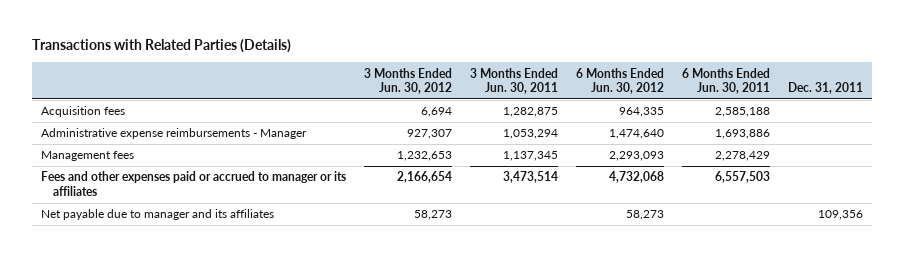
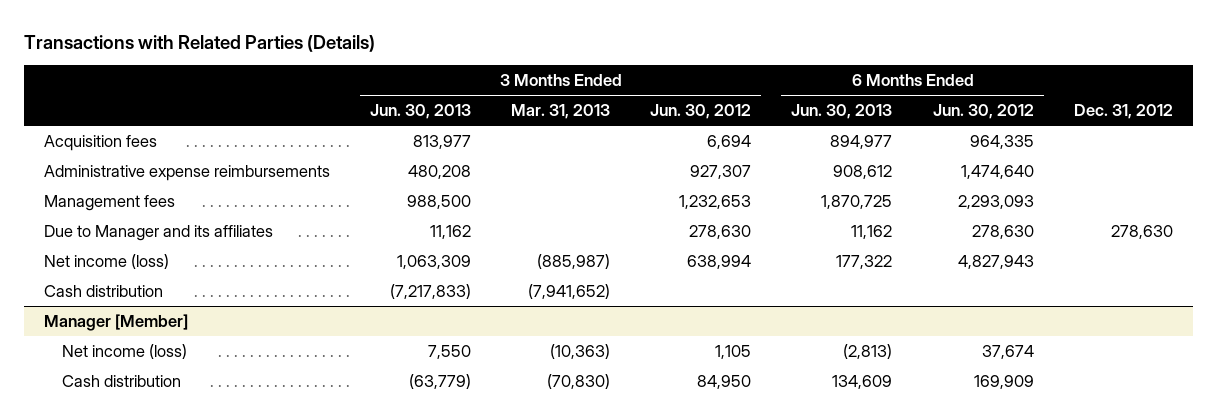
[469,67,558,95] 3 Months Ended Jun. 30, 2011 -> none
[682,67,771,95] 6 Months Ended Jun. 30, 2011 -> none
[788,82,864,95] Dec. 31, 2011 -> none
none -> [369,103,471,119] Jun. 30, 2013
none -> [511,103,611,119] Mar. 31, 2013
none -> [791,103,893,119] Jun. 30, 2013
none -> [1073,103,1173,119] Dec. 31, 2012
[40,128,307,140] Administrative expense reimbursements - Manager -> [43,164,330,181] Administrative expense reimbursements
[40,171,346,197] Fees and other expenses paid or accrued to manager or its affiliates -> none
[40,209,274,221] Net payable due to manager and its affiliates -> [43,224,273,241] Due to Manager and its affiliates
[413,210,452,221] 58,273 -> [689,224,752,239] 278,630
[626,210,665,221] 58,273 -> [971,224,1034,239] 278,630
none -> [43,253,169,269] Net income (loss)
none -> [43,284,163,297] Cash distribution
none -> [43,313,188,331] Manager [Member]
none -> [61,343,187,359] Net income (loss)
none -> [61,374,181,387] Cash distribution

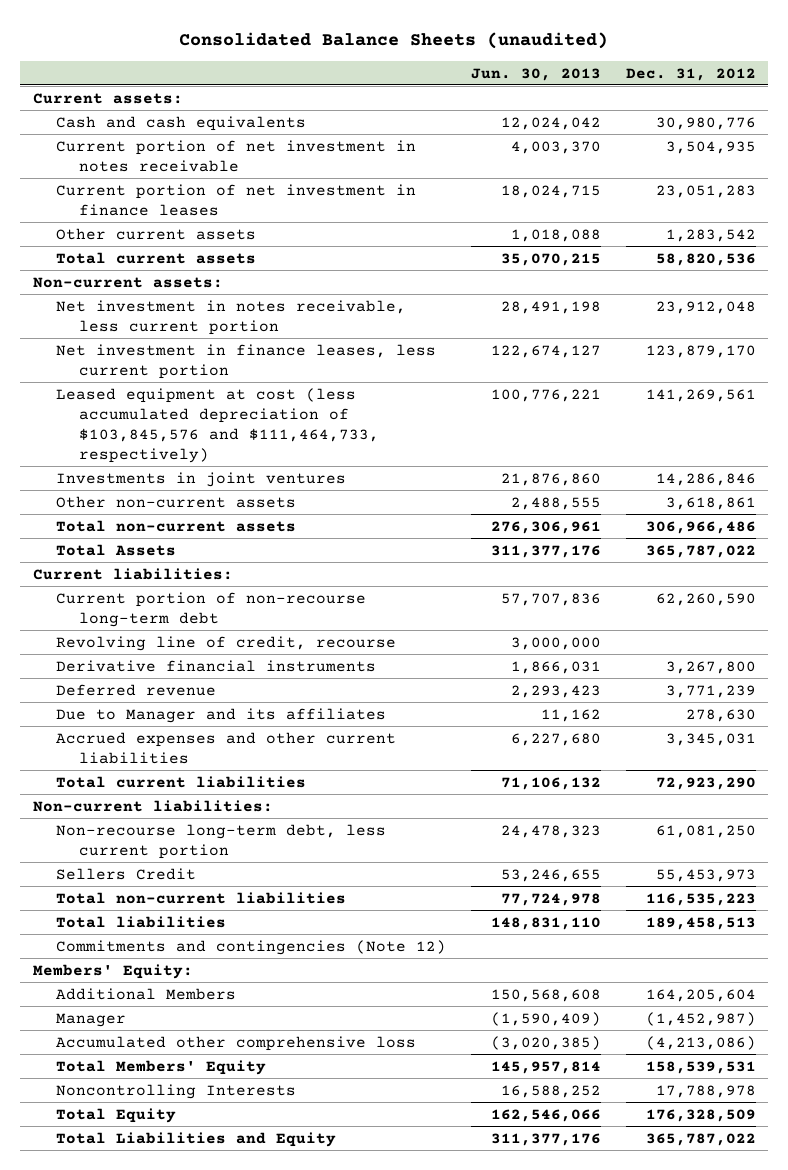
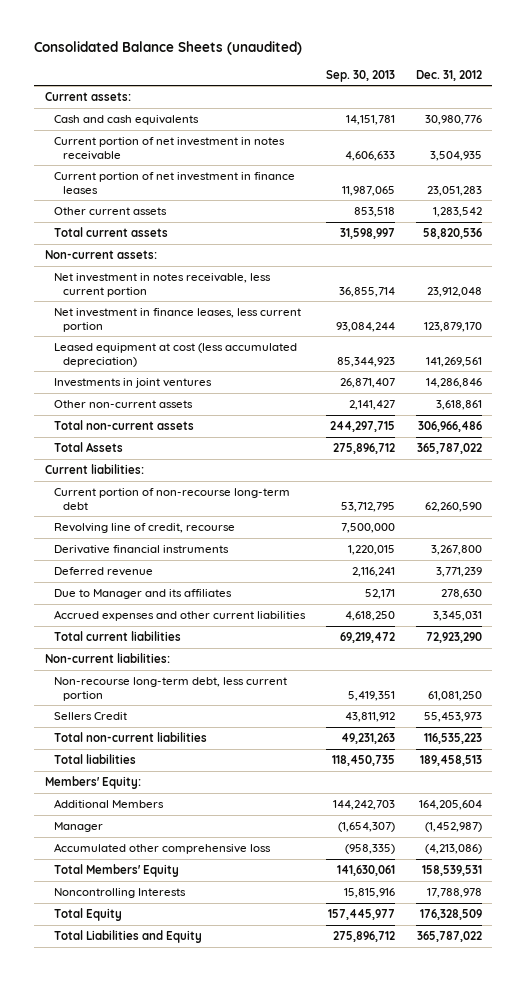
[470,67,601,81] Jun. 30, 2013 -> none
none -> [325,69,395,82] Sep. 30, 2013
[55,387,380,463] Leased equipment at cost (less accumulated depreciation of $103,845,576 and $111,464,733, respectively) -> [53,342,297,367] Leased equipment at cost (less accumulated depreciation)
[55,939,446,955] Commitments and contingencies (Note 12) -> none

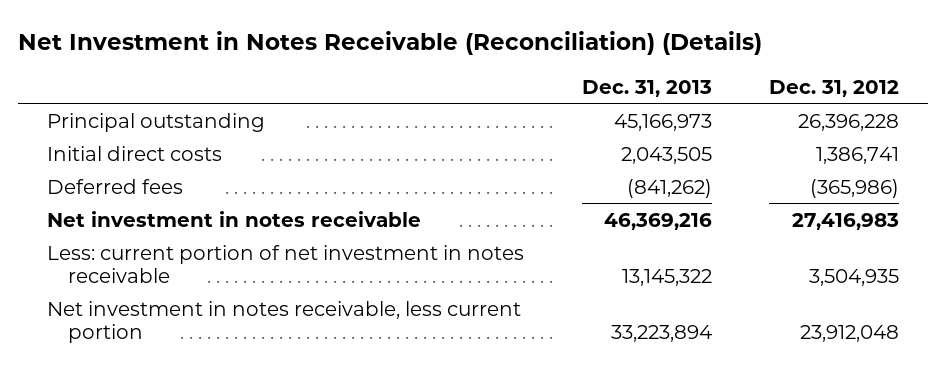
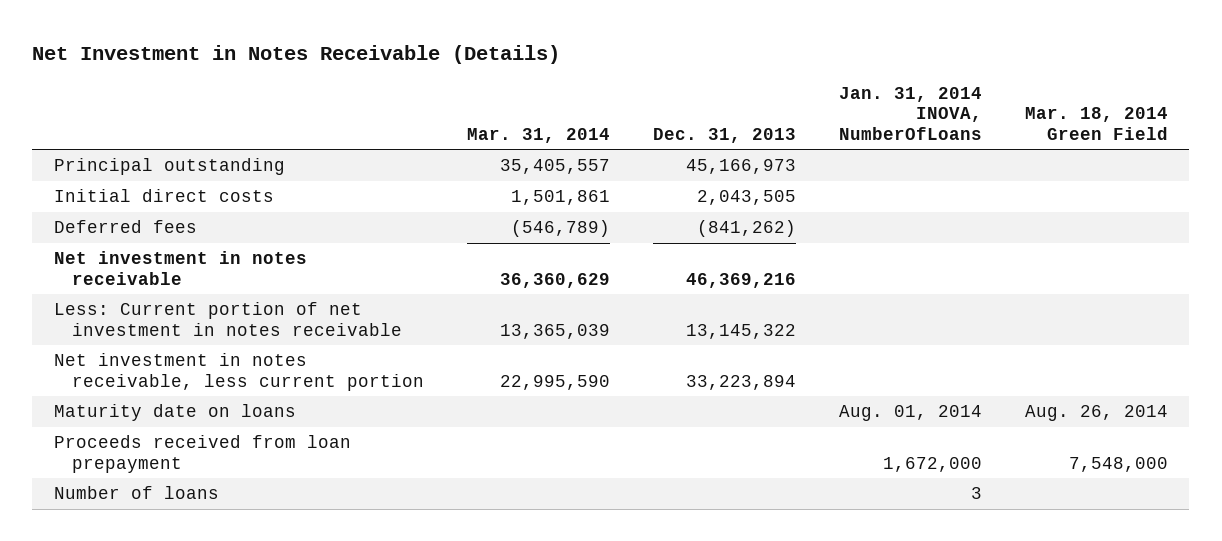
[18,30,763,55] Net Investment in Notes Receivable (Reconciliation) (Details) -> [32,44,561,64] Net Investment in Notes Receivable (Details)
[769,79,900,97] Dec. 31, 2012 -> none
none -> [467,128,611,144] Mar. 31, 2014
none -> [839,86,983,141] Jan. 31, 2014 INOVA, NumberOfLoans
none -> [1024,107,1168,141] Mar. 18, 2014 Green Field
[47,244,525,283] Less: current portion of net investment in notes receivable -> [53,302,403,336] Less: Current portion of net investment in notes receivable
none -> [53,404,296,422] Maturity date on loans
none -> [53,435,351,473] Proceeds received from loan prepayment
none -> [53,486,219,500] Number of loans

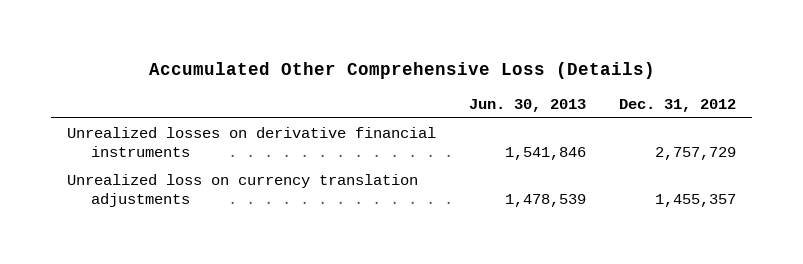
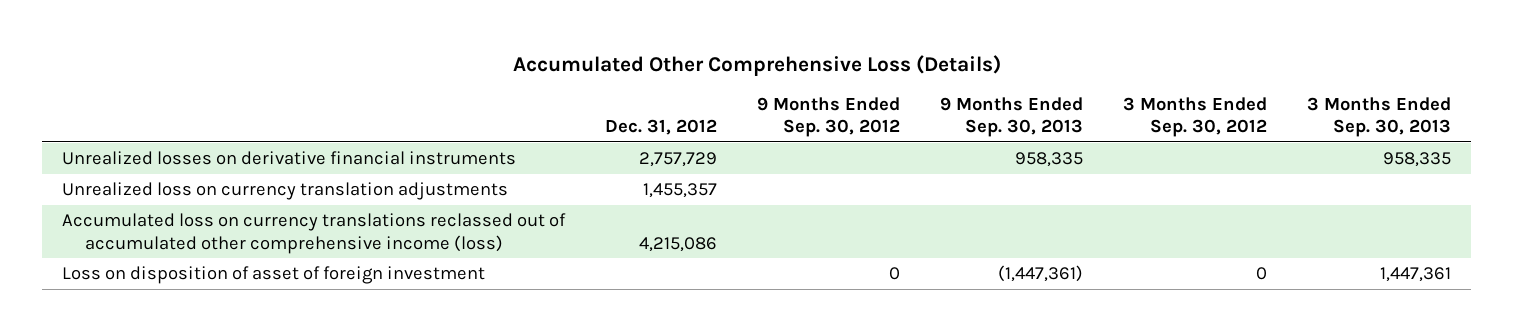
[469,99,587,113] Jun. 30, 2013 -> none
none -> [757,96,901,138] 9 Months Ended Sep. 30, 2012
none -> [940,96,1084,138] 9 Months Ended Sep. 30, 2013
none -> [1123,96,1268,138] 3 Months Ended Sep. 30, 2012
none -> [1307,96,1452,138] 3 Months Ended Sep. 30, 2013
none -> [62,213,567,254] Accumulated loss on currency translations reclassed out of accumulated other comprehensive income (loss)
none -> [62,266,486,285] Loss on disposition of asset of foreign investment

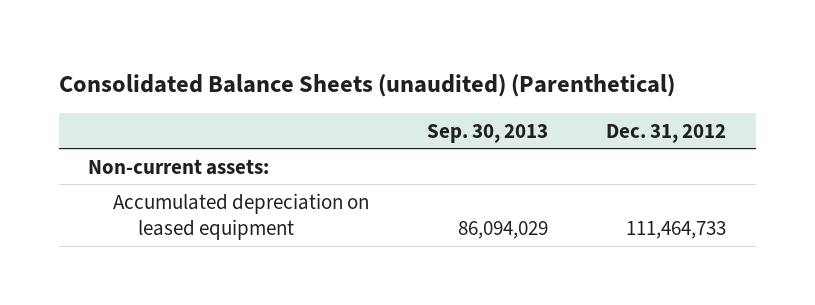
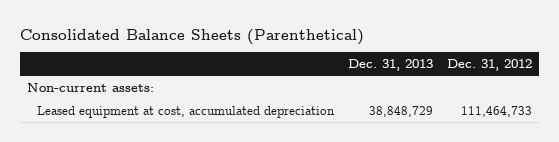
[59,74,676,98] Consolidated Balance Sheets (unaudited) (Parenthetical) -> [20,28,365,45] Consolidated Balance Sheets (Parenthetical)
[427,123,549,143] Sep. 30, 2013 -> none
none -> [347,59,433,72] Dec. 31, 2013
[113,192,370,241] Accumulated depreciation on leased equipment -> [36,105,335,118] Leased equipment at cost, accumulated depreciation

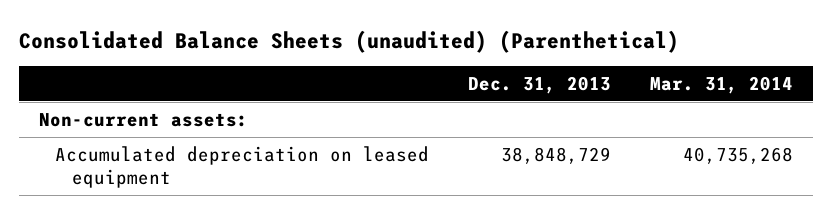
[20,28,365,45] Consolidated Balance Sheets (Parenthetical) -> [19,29,680,53] Consolidated Balance Sheets (unaudited) (Parenthetical)
[446,59,532,72] Dec. 31, 2012 -> none
none -> [650,75,794,94] Mar. 31, 2014
[36,105,335,118] Leased equipment at cost, accumulated depreciation -> [55,145,430,188] Accumulated depreciation on leased equipment

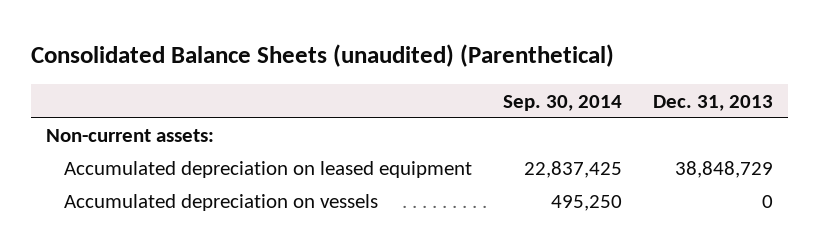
[650,75,794,94] Mar. 31, 2014 -> none
none -> [502,94,622,111] Sep. 30, 2014
none -> [63,194,378,212] Accumulated depreciation on vessels

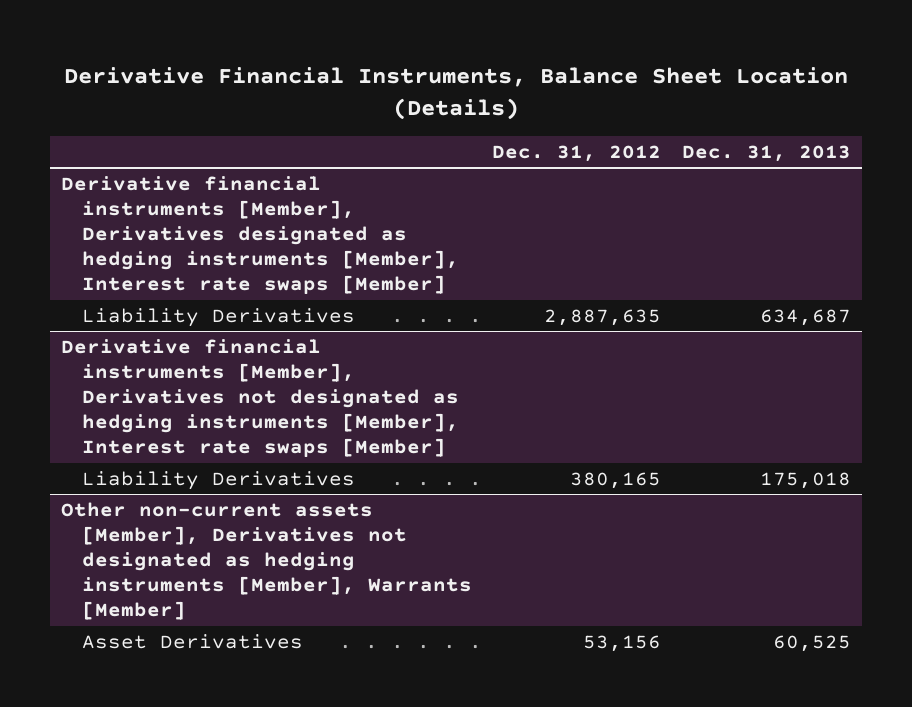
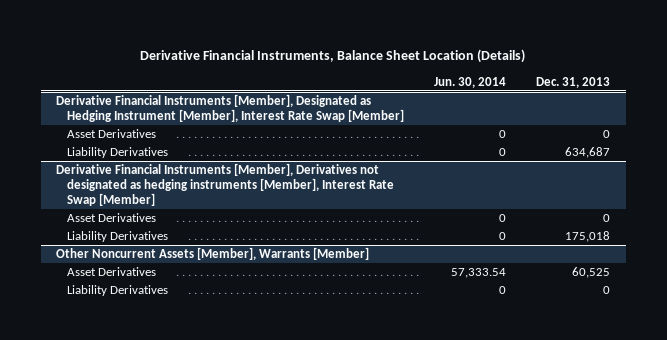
[492,144,662,162] Dec. 31, 2012 -> none
none -> [434,76,507,88] Jun. 30, 2014
[60,175,459,294] Derivative financial instruments [Member], Derivatives designated as hedging instruments [Member], Interest rate swaps [Member] -> [56,94,405,123] Derivative Financial Instruments [Member], Designated as Hedging Instrument [Member], Interest Rate Swap [Member]
none -> [67,129,157,139] Asset Derivatives
[60,338,459,457] Derivative financial instruments [Member], Derivatives not designated as hedging instruments [Member], Interest rate swaps [Member] -> [56,163,395,207] Derivative Financial Instruments [Member], Derivatives not designated as hedging instruments [Member], Interest Rate Swap [Member]
none -> [67,213,157,223] Asset Derivatives
[60,501,472,620] Other non-current assets [Member], Derivatives not designated as hedging instruments [Member], Warrants [Member] -> none
none -> [56,247,370,261] Other Noncurrent Assets [Member], Warrants [Member]
none -> [67,285,169,297] Liability Derivatives

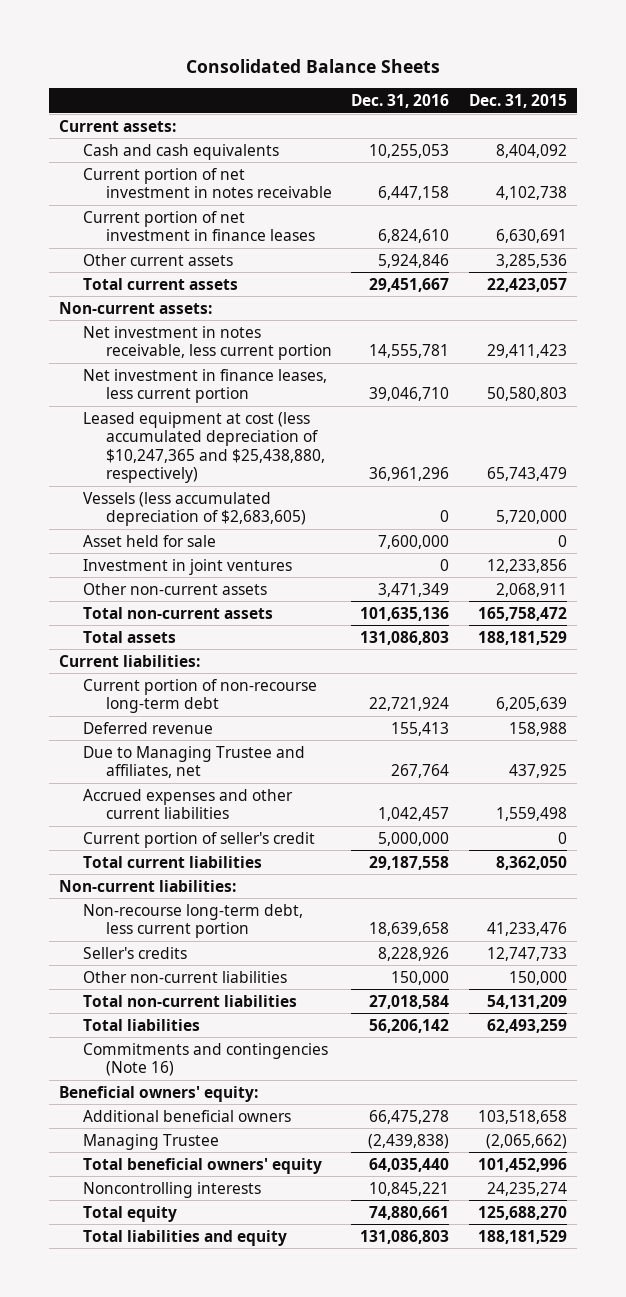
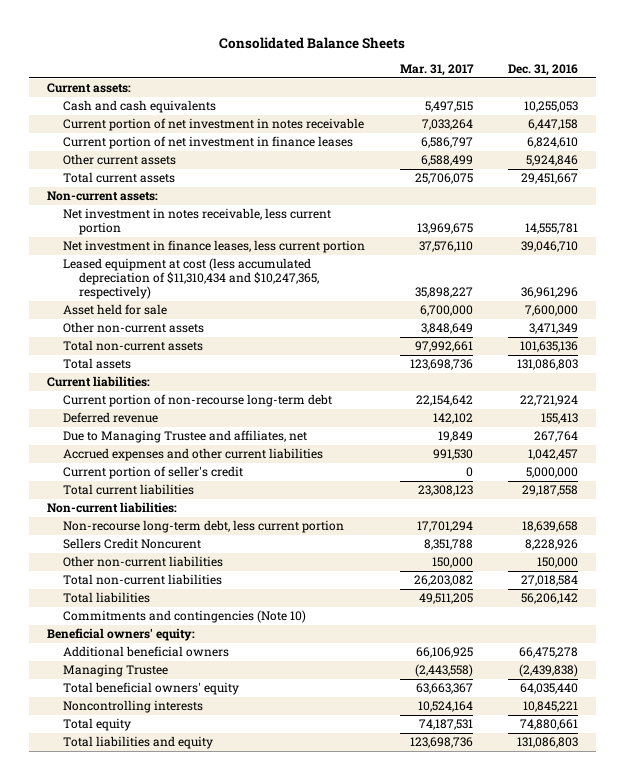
[468,94,567,109] Dec. 31, 2015 -> none
none -> [400,63,475,76] Mar. 31, 2017
[82,491,307,527] Vessels (less accumulated depreciation of $2,683,605) -> none
[82,411,326,484] Leased equipment at cost (less accumulated depreciation of $10,247,365 and $25,438,880, respectively) -> [63,258,320,299] Leased equipment at cost (less accumulated depreciation of $11,310,434 and $10,247,365, respectively)
[82,558,292,575] Investment in joint ventures -> none
[82,946,187,959] Seller's credits -> [63,538,202,550] Sellers Credit Noncurent
[82,1042,328,1077] Commitments and contingencies (Note 16) -> [63,610,307,624] Commitments and contingencies (Note 10)

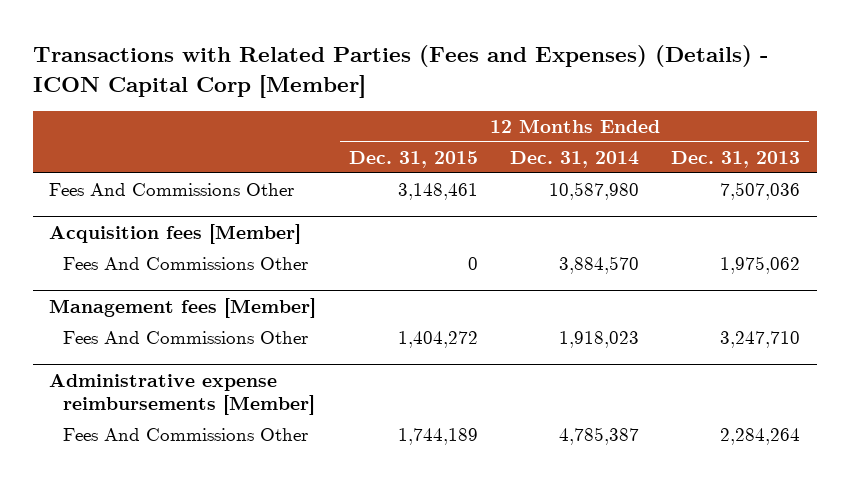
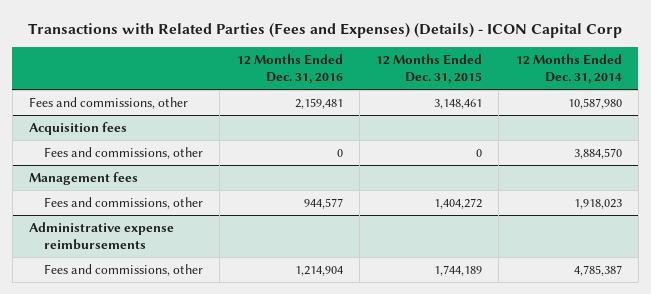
[32,45,768,98] Transactions with Related Parties (Fees and Expenses) (Details) - ICON Capital Corp [Member] -> [28,22,623,38] Transactions with Related Parties (Fees and Expenses) (Details) - ICON Capital Corp
[671,150,801,168] Dec. 31, 2013 -> none
none -> [236,53,343,85] 12 Months Ended Dec. 31, 2016
[49,183,295,197] Fees And Commissions Other -> [29,96,189,109] Fees and commissions, other
[49,223,302,244] Acquisition fees [Member] -> [29,121,128,135] Acquisition fees
[63,257,309,271] Fees And Commissions Other -> [44,146,204,159] Fees and commissions, other
[49,297,317,318] Management fees [Member] -> [29,171,139,185] Management fees
[63,331,309,345] Fees And Commissions Other -> [44,196,204,209] Fees and commissions, other
[49,373,316,416] Administrative expense reimbursements [Member] -> [29,221,175,251] Administrative expense reimbursements
[63,428,309,442] Fees And Commissions Other -> [44,263,204,276] Fees and commissions, other

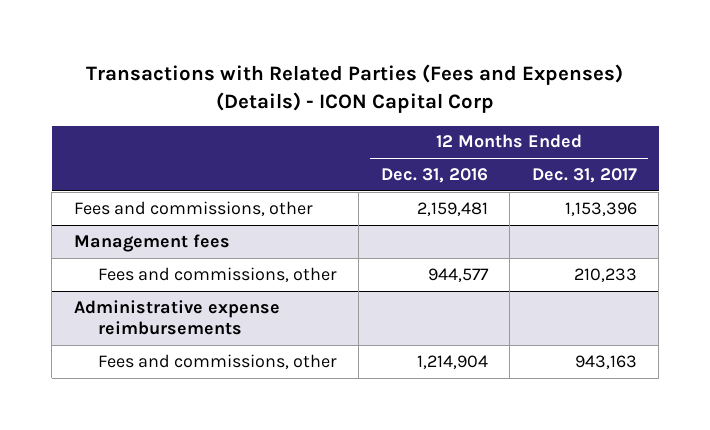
[376,53,483,85] 12 Months Ended Dec. 31, 2015 -> none
[515,53,622,85] 12 Months Ended Dec. 31, 2014 -> none
none -> [531,168,637,184] Dec. 31, 2017
[29,121,128,135] Acquisition fees -> none
[44,146,204,159] Fees and commissions, other -> none

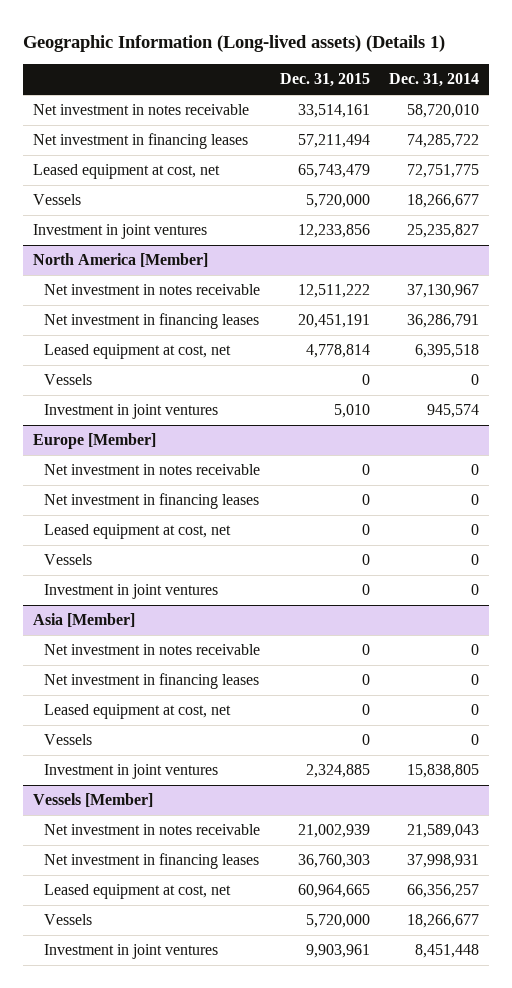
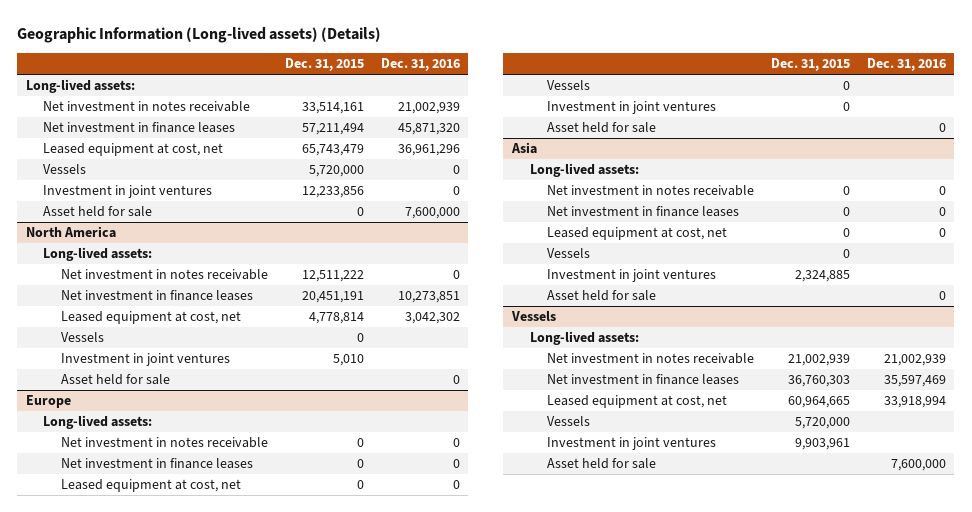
[22,35,445,53] Geographic Information (Long-lived assets) (Details 1) -> [17,26,382,43] Geographic Information (Long-lived assets) (Details)
[389,73,480,88] Dec. 31, 2014 -> none
none -> [380,58,460,72] Dec. 31, 2016
none -> [25,79,135,94] Long-lived assets:
[32,133,248,150] Net investment in financing leases -> [43,122,236,134] Net investment in finance leases
none -> [43,206,153,218] Asset held for sale
[32,253,208,268] North America [Member] -> [25,226,116,239] North America
none -> [43,247,153,262] Long-lived assets:
[44,313,260,330] Net investment in financing leases -> [61,290,254,302] Net investment in finance leases
none -> [61,374,171,386] Asset held for sale
[32,433,156,450] Europe [Member] -> [25,395,71,409] Europe
none -> [43,415,153,430] Long-lived assets:
[44,493,260,510] Net investment in financing leases -> [61,458,254,470] Net investment in finance leases
none -> [547,122,657,134] Asset held for sale
[32,613,135,628] Asia [Member] -> [510,142,537,155] Asia
none -> [529,163,639,178] Long-lived assets:
[44,673,260,690] Net investment in financing leases -> [547,206,740,218] Net investment in finance leases
none -> [547,290,657,302] Asset held for sale
[32,793,153,808] Vessels [Member] -> [510,311,556,322] Vessels
none -> [529,331,639,346] Long-lived assets:
[44,853,260,870] Net investment in financing leases -> [547,374,740,386] Net investment in finance leases
none -> [547,458,657,470] Asset held for sale

